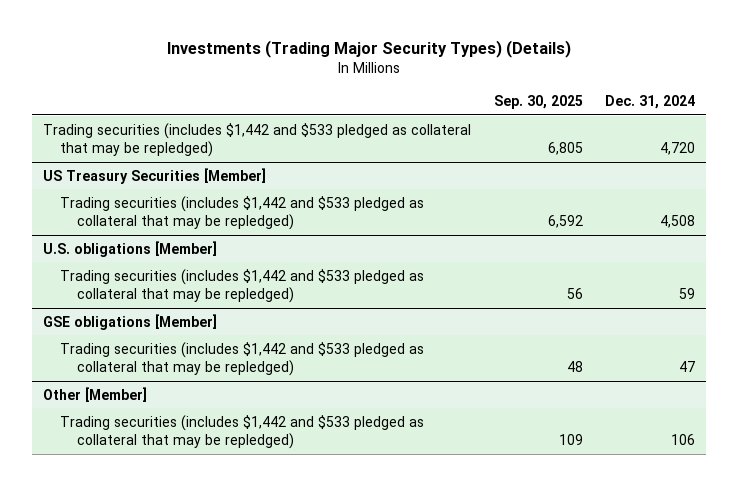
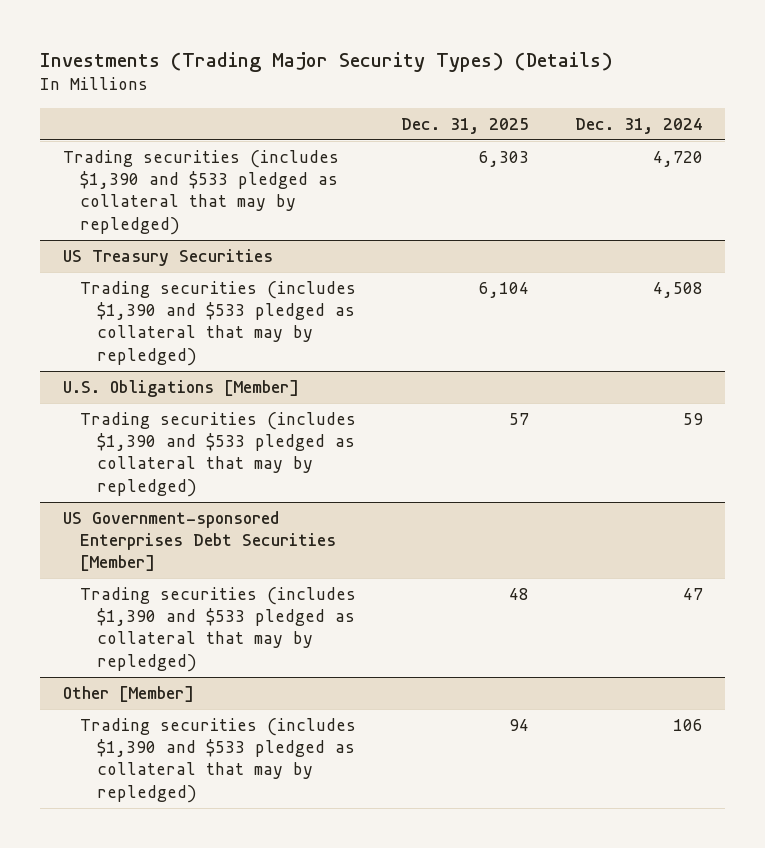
[493,95,583,110] Sep. 30, 2025 -> none
none -> [401,117,530,134] Dec. 31, 2025
[43,122,472,157] Trading securities (includes $1,442 and $533 pledged as collateral that may be repledged) -> [62,149,339,235] Trading securities (includes $1,390 and $533 pledged as collateral that may by repledged)
[43,167,267,184] US Treasury Securities [Member] -> [62,248,273,266] US Treasury Securities
[60,195,425,230] Trading securities (includes $1,442 and $533 pledged as collateral that may be repledged) -> [79,280,356,366] Trading securities (includes $1,390 and $533 pledged as collateral that may by repledged)
[43,240,218,257] U.S. obligations [Member] -> [62,379,299,397] U.S. Obligations [Member]
[60,268,425,303] Trading securities (includes $1,442 and $533 pledged as collateral that may be repledged) -> [79,411,356,497] Trading securities (includes $1,390 and $533 pledged as collateral that may by repledged)
[43,313,218,330] GSE obligations [Member] -> [62,510,336,572] US Government-sponsored Enterprises Debt Securities [Member]
[60,341,425,376] Trading securities (includes $1,442 and $533 pledged as collateral that may be repledged) -> [79,586,356,672] Trading securities (includes $1,390 and $533 pledged as collateral that may by repledged)
[60,414,425,449] Trading securities (includes $1,442 and $533 pledged as collateral that may be repledged) -> [79,717,356,803] Trading securities (includes $1,390 and $533 pledged as collateral that may by repledged)

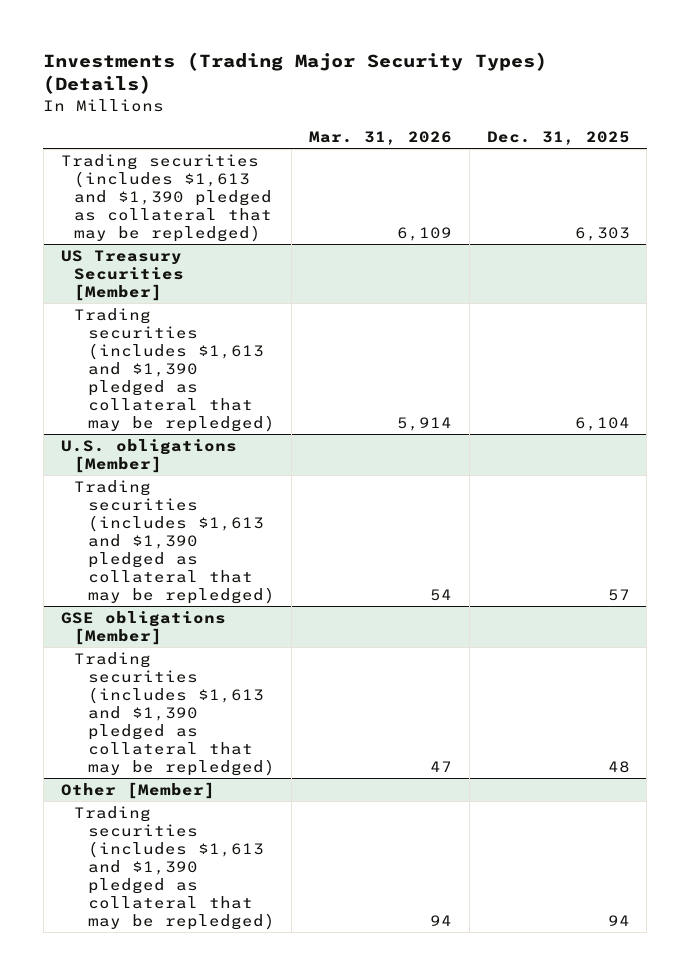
[574,117,703,134] Dec. 31, 2024 -> none
none -> [309,131,453,146] Mar. 31, 2026
[62,149,339,235] Trading securities (includes $1,390 and $533 pledged as collateral that may by repledged) -> [60,153,273,242] Trading securities (includes $1,613 and $1,390 pledged as collateral that may be repledged)
[62,248,273,266] US Treasury Securities -> [60,249,185,301] US Treasury Securities [Member]
[79,280,356,366] Trading securities (includes $1,390 and $533 pledged as collateral that may by repledged) -> [74,307,275,432] Trading securities (includes $1,613 and $1,390 pledged as collateral that may be repledged)
[62,379,299,397] U.S. Obligations [Member] -> [60,438,237,473] U.S. obligations [Member]
[79,411,356,497] Trading securities (includes $1,390 and $533 pledged as collateral that may by repledged) -> [74,479,275,604] Trading securities (includes $1,613 and $1,390 pledged as collateral that may be repledged)
[62,510,336,572] US Government-sponsored Enterprises Debt Securities [Member] -> [60,610,226,645] GSE obligations [Member]
[79,586,356,672] Trading securities (includes $1,390 and $533 pledged as collateral that may by repledged) -> [74,651,275,776] Trading securities (includes $1,613 and $1,390 pledged as collateral that may be repledged)
[79,717,356,803] Trading securities (includes $1,390 and $533 pledged as collateral that may by repledged) -> [74,805,275,930] Trading securities (includes $1,613 and $1,390 pledged as collateral that may be repledged)

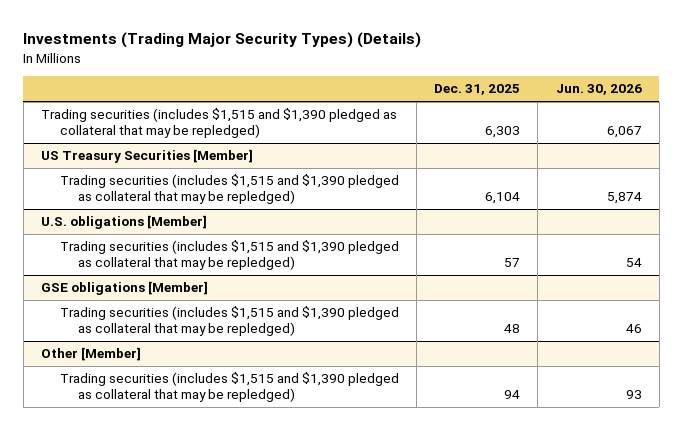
[309,131,453,146] Mar. 31, 2026 -> none
none -> [555,84,642,96] Jun. 30, 2026
[60,153,273,242] Trading securities (includes $1,613 and $1,390 pledged as collateral that may be repledged) -> [41,108,398,139] Trading securities (includes $1,515 and $1,390 pledged as collateral that may be repledged)
[74,307,275,432] Trading securities (includes $1,613 and $1,390 pledged as collateral that may be repledged) -> [59,174,399,205] Trading securities (includes $1,515 and $1,390 pledged as collateral that may be repledged)
[74,479,275,604] Trading securities (includes $1,613 and $1,390 pledged as collateral that may be repledged) -> [59,240,399,271] Trading securities (includes $1,515 and $1,390 pledged as collateral that may be repledged)
[74,651,275,776] Trading securities (includes $1,613 and $1,390 pledged as collateral that may be repledged) -> [59,306,399,337] Trading securities (includes $1,515 and $1,390 pledged as collateral that may be repledged)
[74,805,275,930] Trading securities (includes $1,613 and $1,390 pledged as collateral that may be repledged) -> [59,372,399,403] Trading securities (includes $1,515 and $1,390 pledged as collateral that may be repledged)

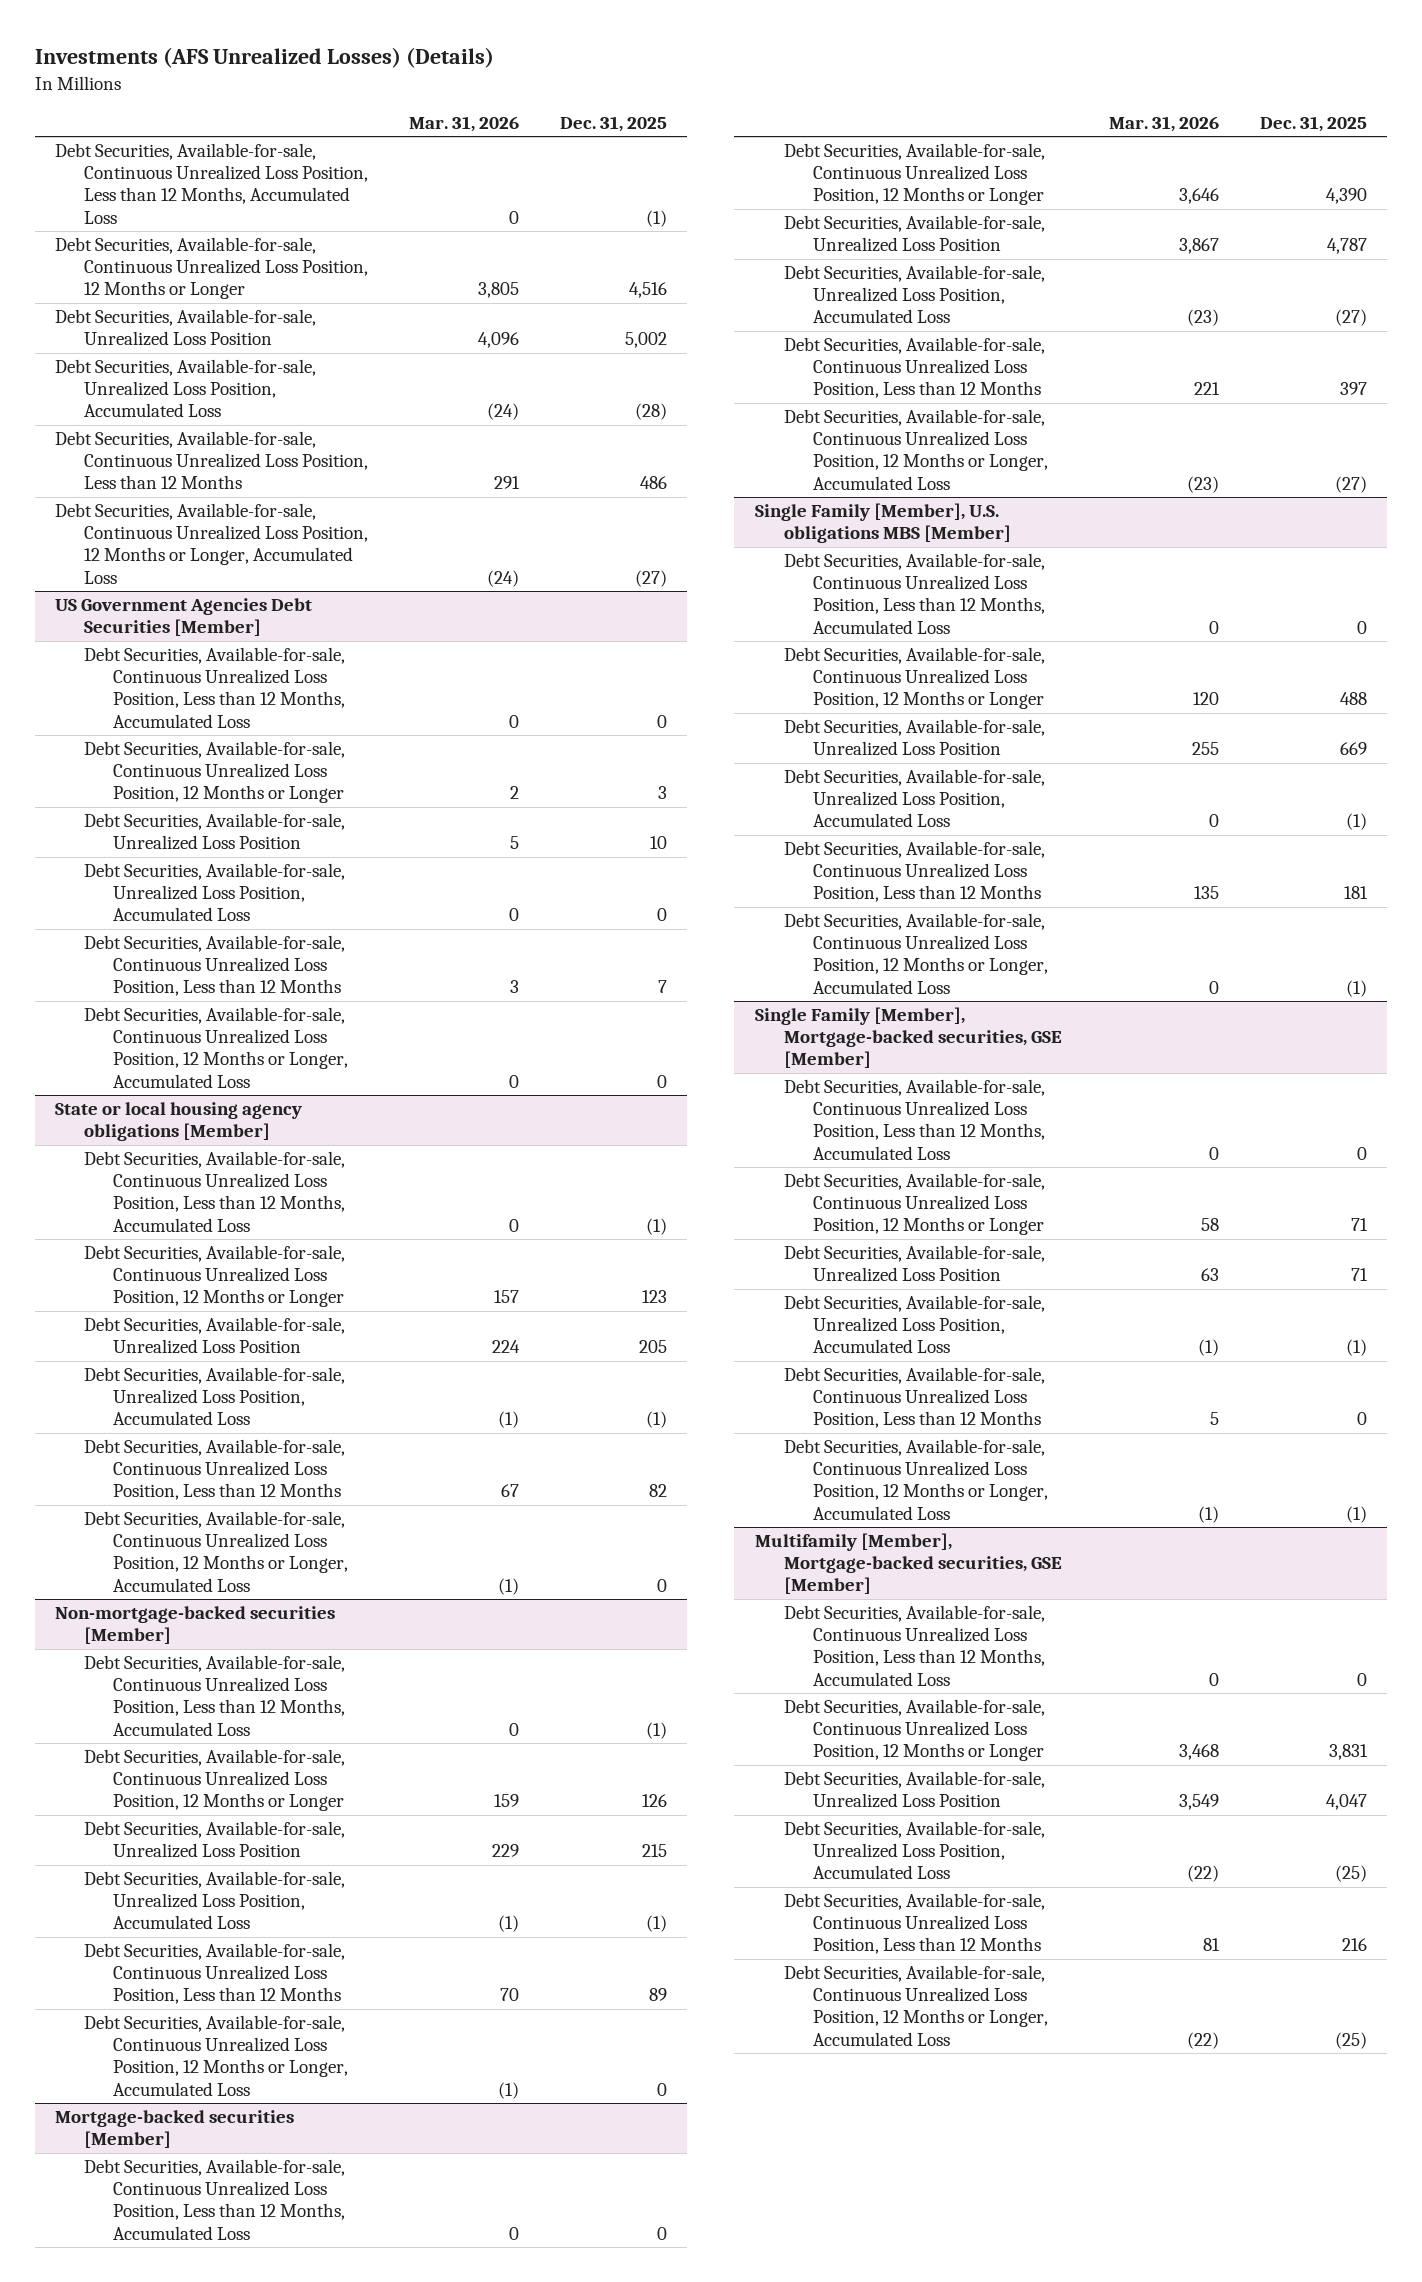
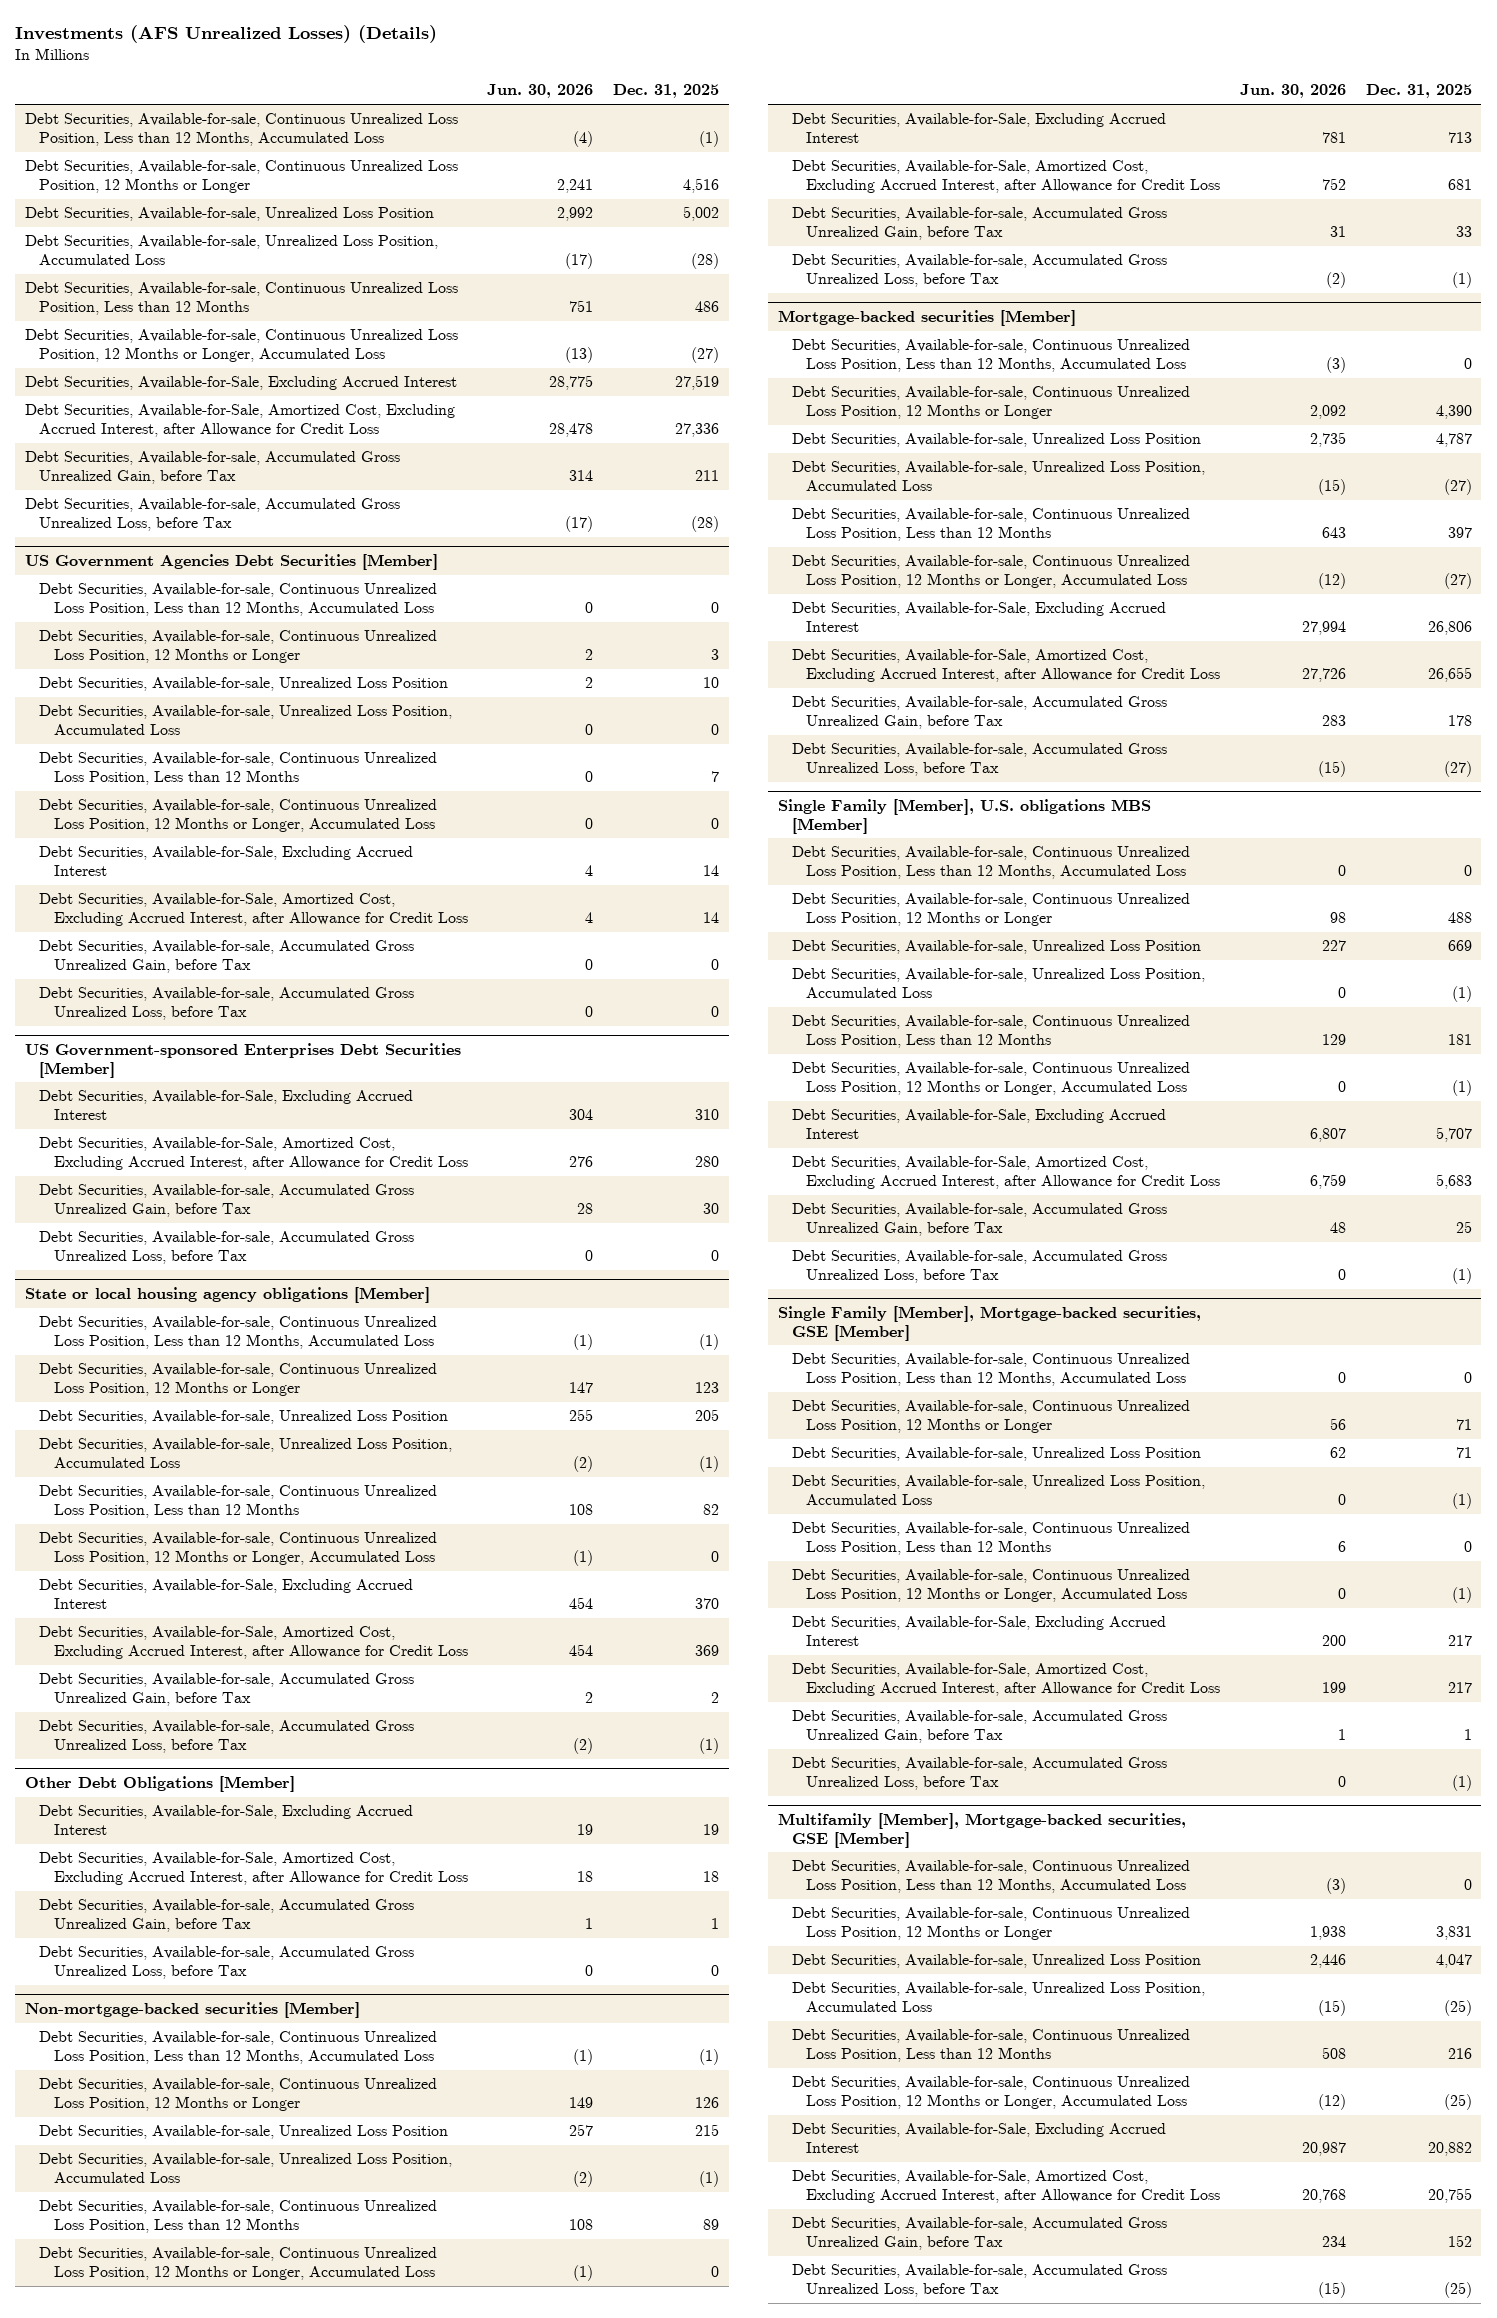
[408,115,519,132] Mar. 31, 2026 -> none
none -> [487,84,594,99] Jun. 30, 2026
none -> [25,376,458,391] Debt Securities, Available-for-Sale, Excluding Accrued Interest
none -> [25,404,456,438] Debt Securities, Available-for-Sale, Amortized Cost, Excluding Accrued Interest, after Allowance for Credit Loss
none -> [25,451,401,485] Debt Securities, Available-for-sale, Accumulated Gross Unrealized Gain, before Tax
none -> [25,498,401,532] Debt Securities, Available-for-sale, Accumulated Gross Unrealized Loss, before Tax
none -> [39,846,414,877] Debt Securities, Available-for-Sale, Excluding Accrued Interest
none -> [39,893,468,927] Debt Securities, Available-for-Sale, Amortized Cost, Excluding Accrued Interest, after Allowance for Credit Loss
none -> [39,940,415,974] Debt Securities, Available-for-sale, Accumulated Gross Unrealized Gain, before Tax
none -> [39,987,415,1021] Debt Securities, Available-for-sale, Accumulated Gross Unrealized Loss, before Tax
none -> [25,1042,462,1078] US Government-sponsored Enterprises Debt Securities [Member]
none -> [39,1090,414,1121] Debt Securities, Available-for-Sale, Excluding Accrued Interest
none -> [39,1137,468,1171] Debt Securities, Available-for-Sale, Amortized Cost, Excluding Accrued Interest, after Allowance for Credit Loss
none -> [39,1184,415,1218] Debt Securities, Available-for-sale, Accumulated Gross Unrealized Gain, before Tax
none -> [39,1231,415,1265] Debt Securities, Available-for-sale, Accumulated Gross Unrealized Loss, before Tax
none -> [39,1579,414,1610] Debt Securities, Available-for-Sale, Excluding Accrued Interest
none -> [39,1626,468,1660] Debt Securities, Available-for-Sale, Amortized Cost, Excluding Accrued Interest, after Allowance for Credit Loss
none -> [39,1673,415,1707] Debt Securities, Available-for-sale, Accumulated Gross Unrealized Gain, before Tax
none -> [39,1720,415,1754] Debt Securities, Available-for-sale, Accumulated Gross Unrealized Loss, before Tax
none -> [25,1775,296,1792] Other Debt Obligations [Member]
none -> [39,1805,414,1836] Debt Securities, Available-for-Sale, Excluding Accrued Interest
none -> [39,1852,468,1886] Debt Securities, Available-for-Sale, Amortized Cost, Excluding Accrued Interest, after Allowance for Credit Loss
none -> [39,1899,415,1933] Debt Securities, Available-for-sale, Accumulated Gross Unrealized Gain, before Tax
none -> [39,1946,415,1980] Debt Securities, Available-for-sale, Accumulated Gross Unrealized Loss, before Tax
none -> [791,113,1166,144] Debt Securities, Available-for-Sale, Excluding Accrued Interest
none -> [791,160,1221,194] Debt Securities, Available-for-Sale, Amortized Cost, Excluding Accrued Interest, after Allowance for Credit Loss
none -> [791,207,1167,241] Debt Securities, Available-for-sale, Accumulated Gross Unrealized Gain, before Tax
none -> [791,254,1167,288] Debt Securities, Available-for-sale, Accumulated Gross Unrealized Loss, before Tax
none -> [791,602,1166,633] Debt Securities, Available-for-Sale, Excluding Accrued Interest
none -> [791,649,1221,683] Debt Securities, Available-for-Sale, Amortized Cost, Excluding Accrued Interest, after Allowance for Credit Loss
none -> [791,696,1167,730] Debt Securities, Available-for-sale, Accumulated Gross Unrealized Gain, before Tax
none -> [791,743,1167,777] Debt Securities, Available-for-sale, Accumulated Gross Unrealized Loss, before Tax
none -> [791,1109,1166,1140] Debt Securities, Available-for-Sale, Excluding Accrued Interest
none -> [791,1156,1221,1190] Debt Securities, Available-for-Sale, Amortized Cost, Excluding Accrued Interest, after Allowance for Credit Loss
none -> [791,1203,1167,1237] Debt Securities, Available-for-sale, Accumulated Gross Unrealized Gain, before Tax
none -> [791,1250,1167,1284] Debt Securities, Available-for-sale, Accumulated Gross Unrealized Loss, before Tax
none -> [791,1616,1166,1647] Debt Securities, Available-for-Sale, Excluding Accrued Interest
none -> [791,1663,1221,1697] Debt Securities, Available-for-Sale, Amortized Cost, Excluding Accrued Interest, after Allowance for Credit Loss
none -> [791,1710,1167,1744] Debt Securities, Available-for-sale, Accumulated Gross Unrealized Gain, before Tax
none -> [791,1757,1167,1791] Debt Securities, Available-for-sale, Accumulated Gross Unrealized Loss, before Tax
none -> [791,2123,1166,2154] Debt Securities, Available-for-Sale, Excluding Accrued Interest
none -> [791,2170,1221,2204] Debt Securities, Available-for-Sale, Amortized Cost, Excluding Accrued Interest, after Allowance for Credit Loss
none -> [791,2217,1167,2251] Debt Securities, Available-for-sale, Accumulated Gross Unrealized Gain, before Tax
none -> [791,2264,1167,2298] Debt Securities, Available-for-sale, Accumulated Gross Unrealized Loss, before Tax

